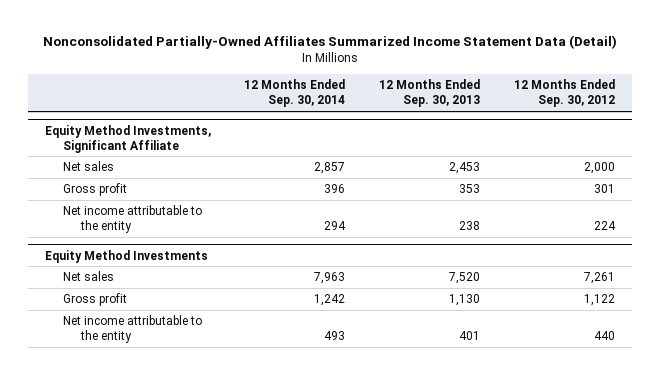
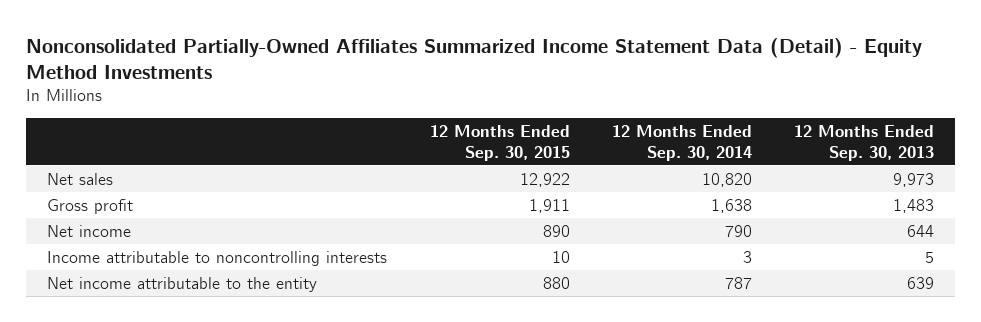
[42,35,617,50] Nonconsolidated Partially-Owned Affiliates Summarized Income Statement Data (Detail) -> [26,37,923,79] Nonconsolidated Partially-Owned Affiliates Summarized Income Statement Data (Detail) - Equity Method Investments
[513,79,615,108] 12 Months Ended Sep. 30, 2012 -> none
none -> [429,124,570,161] 12 Months Ended Sep. 30, 2015
[44,124,211,153] Equity Method Investments, Significant Affiliate -> none
[44,249,208,263] Equity Method Investments -> none
[63,271,115,282] Net sales -> none
[63,293,128,307] Gross profit -> none
[63,315,203,344] Net income attributable to the entity -> none
[314,162,346,175] 2,857 -> [701,172,752,187] 10,820
[449,162,481,175] 2,453 -> [892,172,934,187] 9,973
[324,184,346,194] 396 -> [710,198,752,213] 1,638
[459,184,481,194] 353 -> [892,198,934,213] 1,483
none -> [47,224,132,237] Net income
none -> [47,250,388,266] Income attributable to noncontrolling interests
[324,221,347,231] 294 -> [724,276,752,289] 787
[459,221,481,231] 238 -> [906,276,934,289] 639

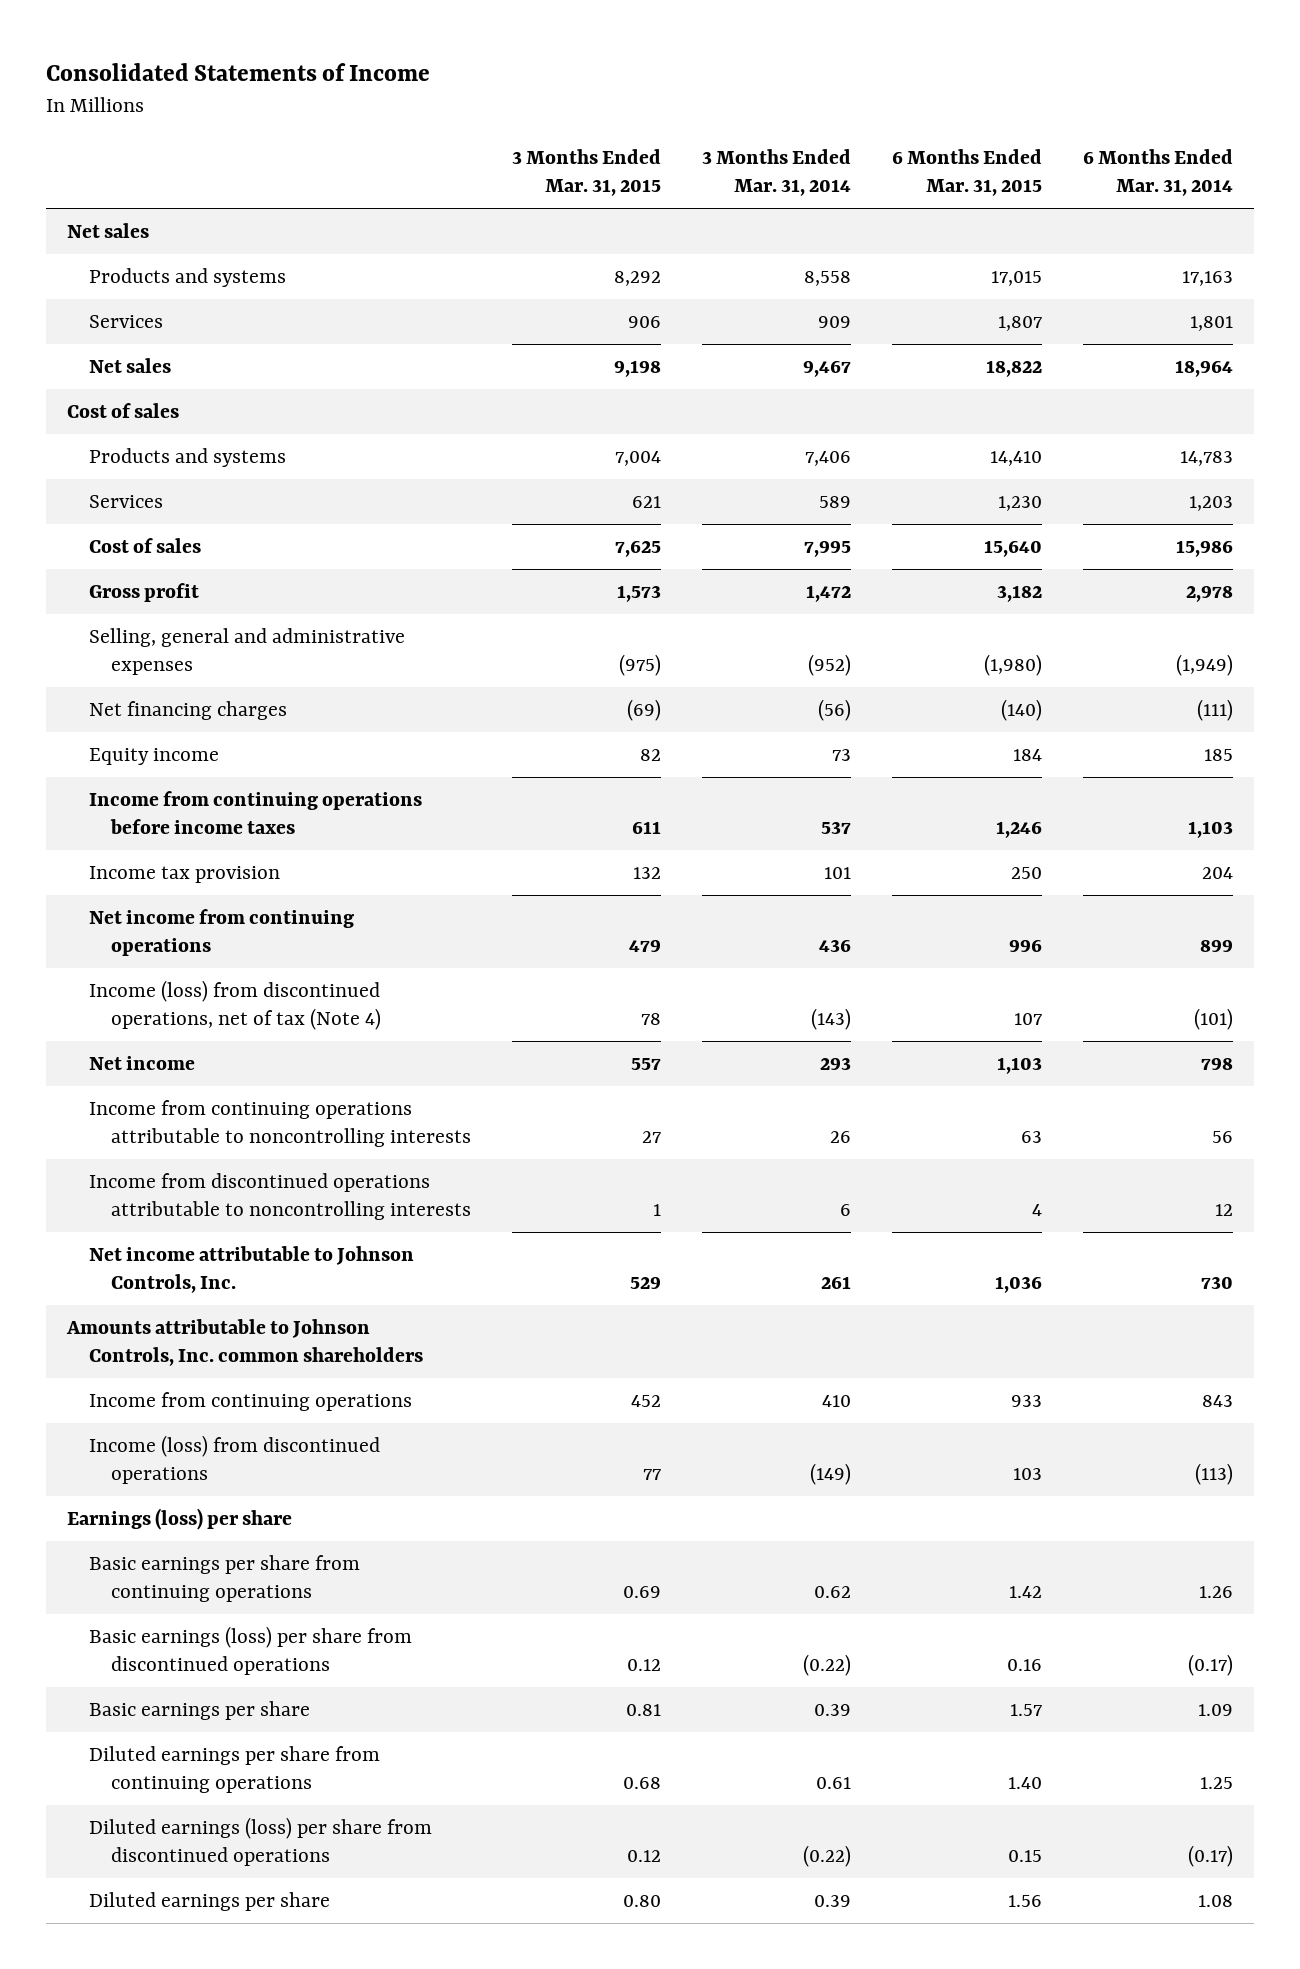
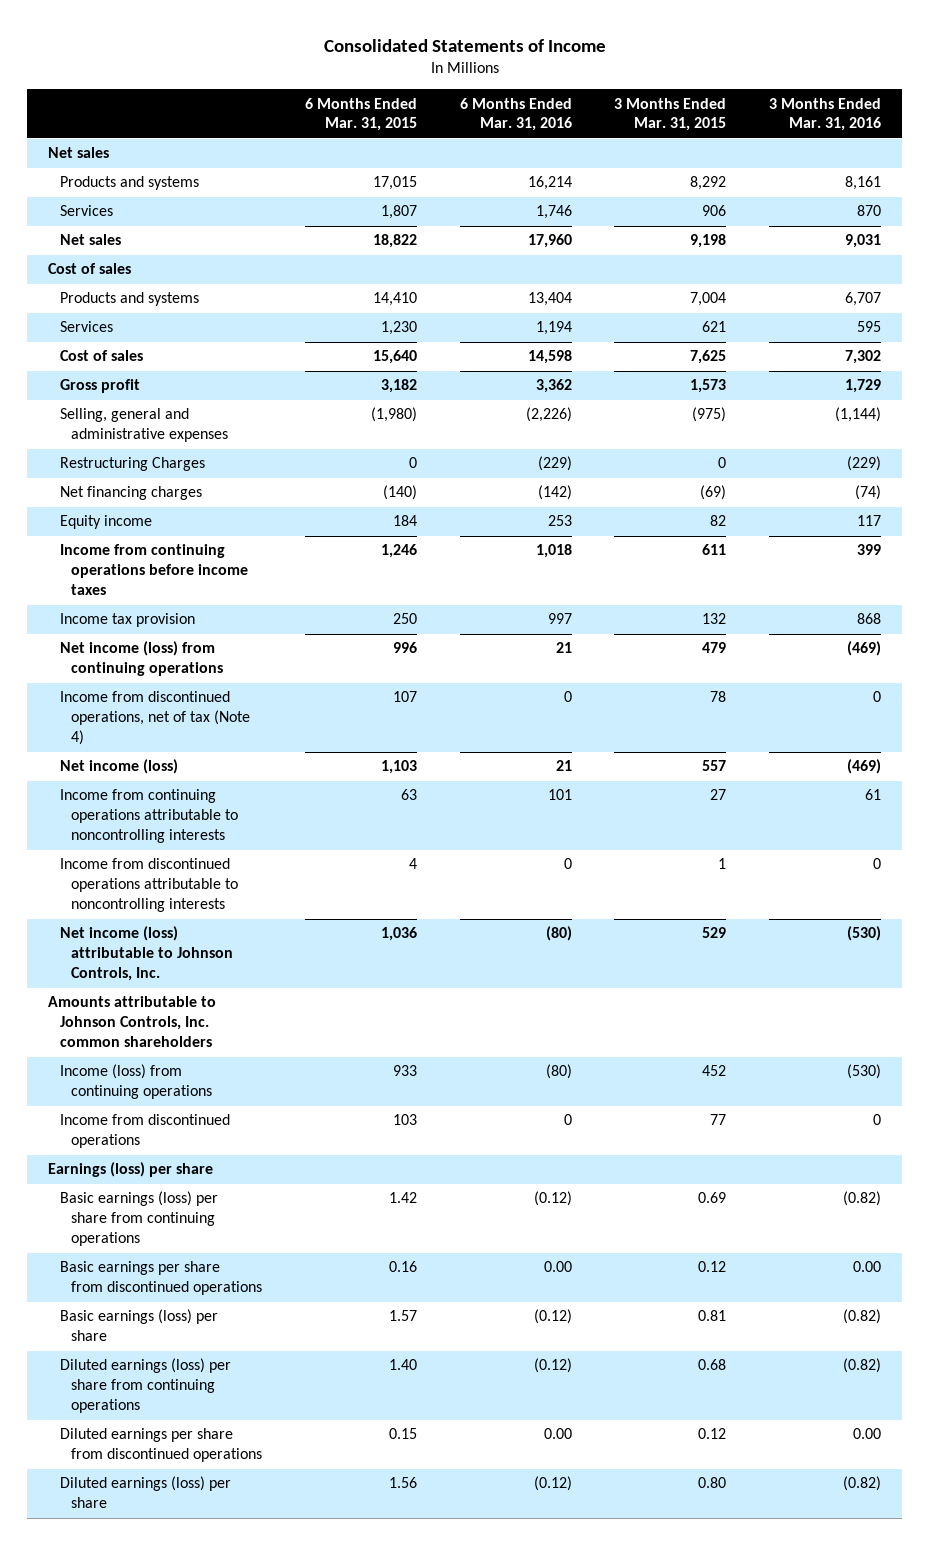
[701,149,851,197] 3 Months Ended Mar. 31, 2014 -> none
[1083,149,1234,197] 6 Months Ended Mar. 31, 2014 -> none
none -> [459,97,572,132] 6 Months Ended Mar. 31, 2016
none -> [768,97,881,132] 3 Months Ended Mar. 31, 2016
none -> [59,457,205,472] Restructuring Charges
[88,908,354,957] Net income from continuing operations -> [59,641,224,677] Net income (loss) from continuing operations
[88,979,381,1031] Income (loss) from discontinued operations, net of tax (Note 4) -> [59,691,251,746] Income from discontinued operations, net of tax (Note 4)
[88,1055,195,1070] Net income -> [59,759,178,775] Net income (loss)
[88,1245,414,1294] Net income attributable to Johnson Controls, Inc. -> [59,926,234,982] Net income (loss) attributable to Johnson Controls, Inc.
[88,1391,412,1411] Income from continuing operations -> [59,1064,213,1100] Income (loss) from continuing operations
[88,1434,380,1485] Income (loss) from discontinued operations -> [59,1114,230,1149] Income from discontinued operations
[88,1554,360,1603] Basic earnings per share from continuing operations -> [59,1191,218,1247] Basic earnings (loss) per share from continuing operations
[88,1625,412,1676] Basic earnings (loss) per share from discontinued operations -> [59,1261,263,1296] Basic earnings per share from discontinued operations
[88,1700,310,1720] Basic earnings per share -> [59,1309,218,1342] Basic earnings (loss) per share
[88,1745,380,1794] Diluted earnings per share from continuing operations -> [59,1358,231,1414] Diluted earnings (loss) per share from continuing operations
[88,1816,432,1867] Diluted earnings (loss) per share from discontinued operations -> [59,1428,263,1463] Diluted earnings per share from discontinued operations
[88,1891,330,1911] Diluted earnings per share -> [59,1476,231,1509] Diluted earnings (loss) per share

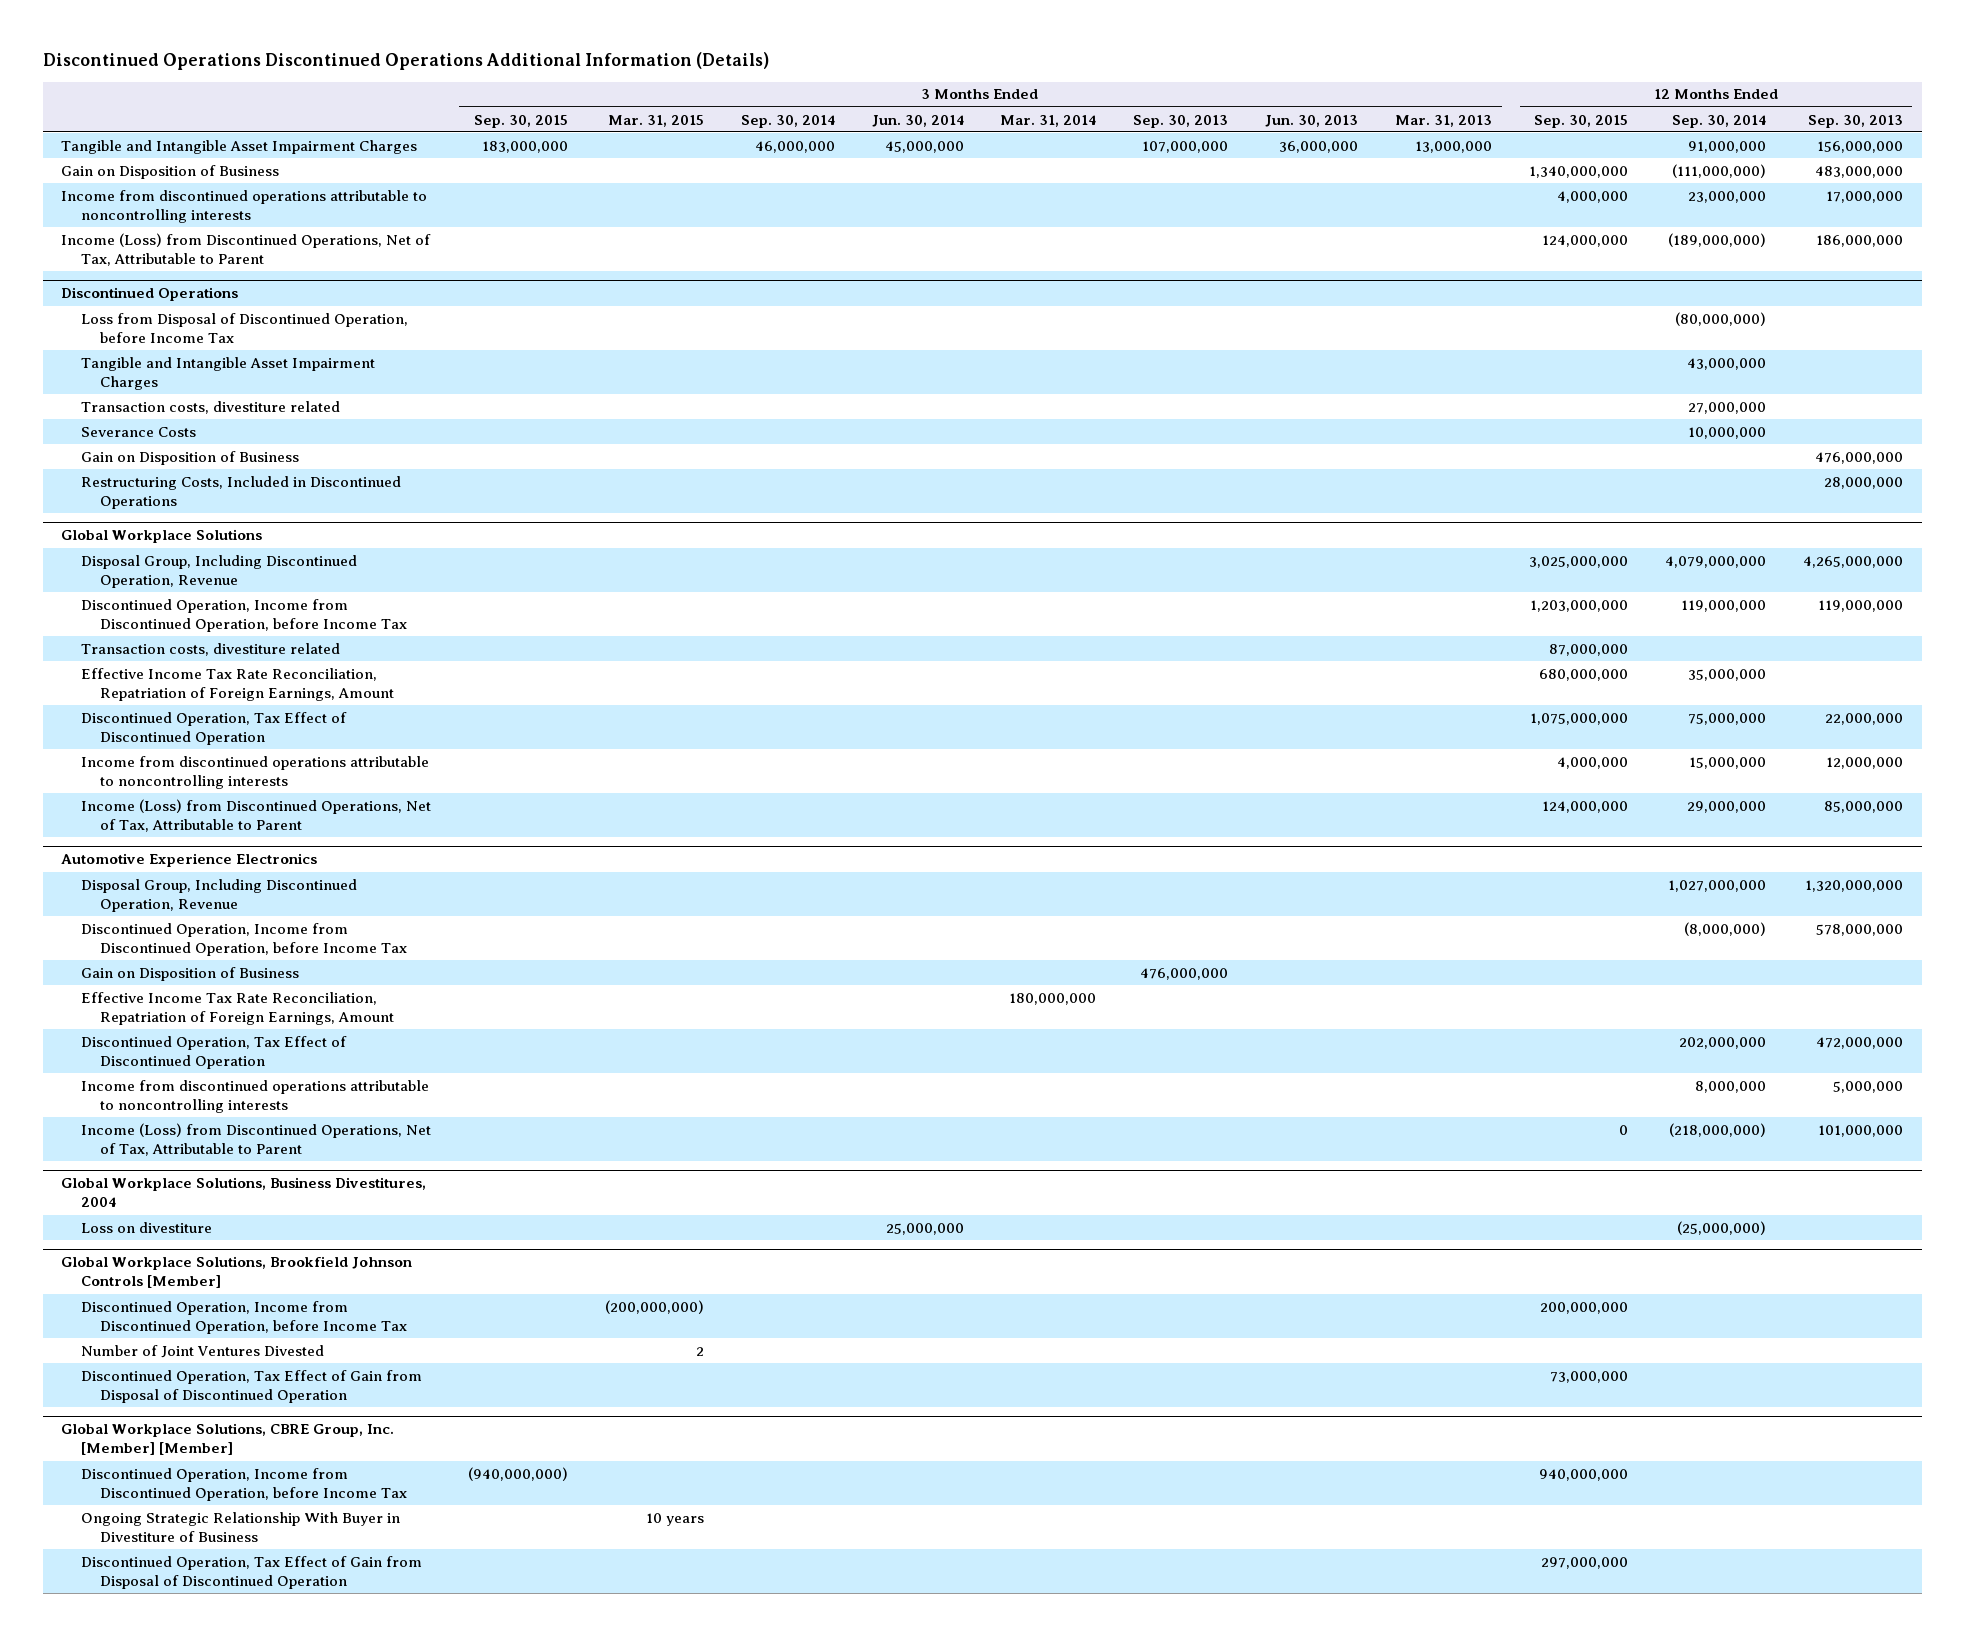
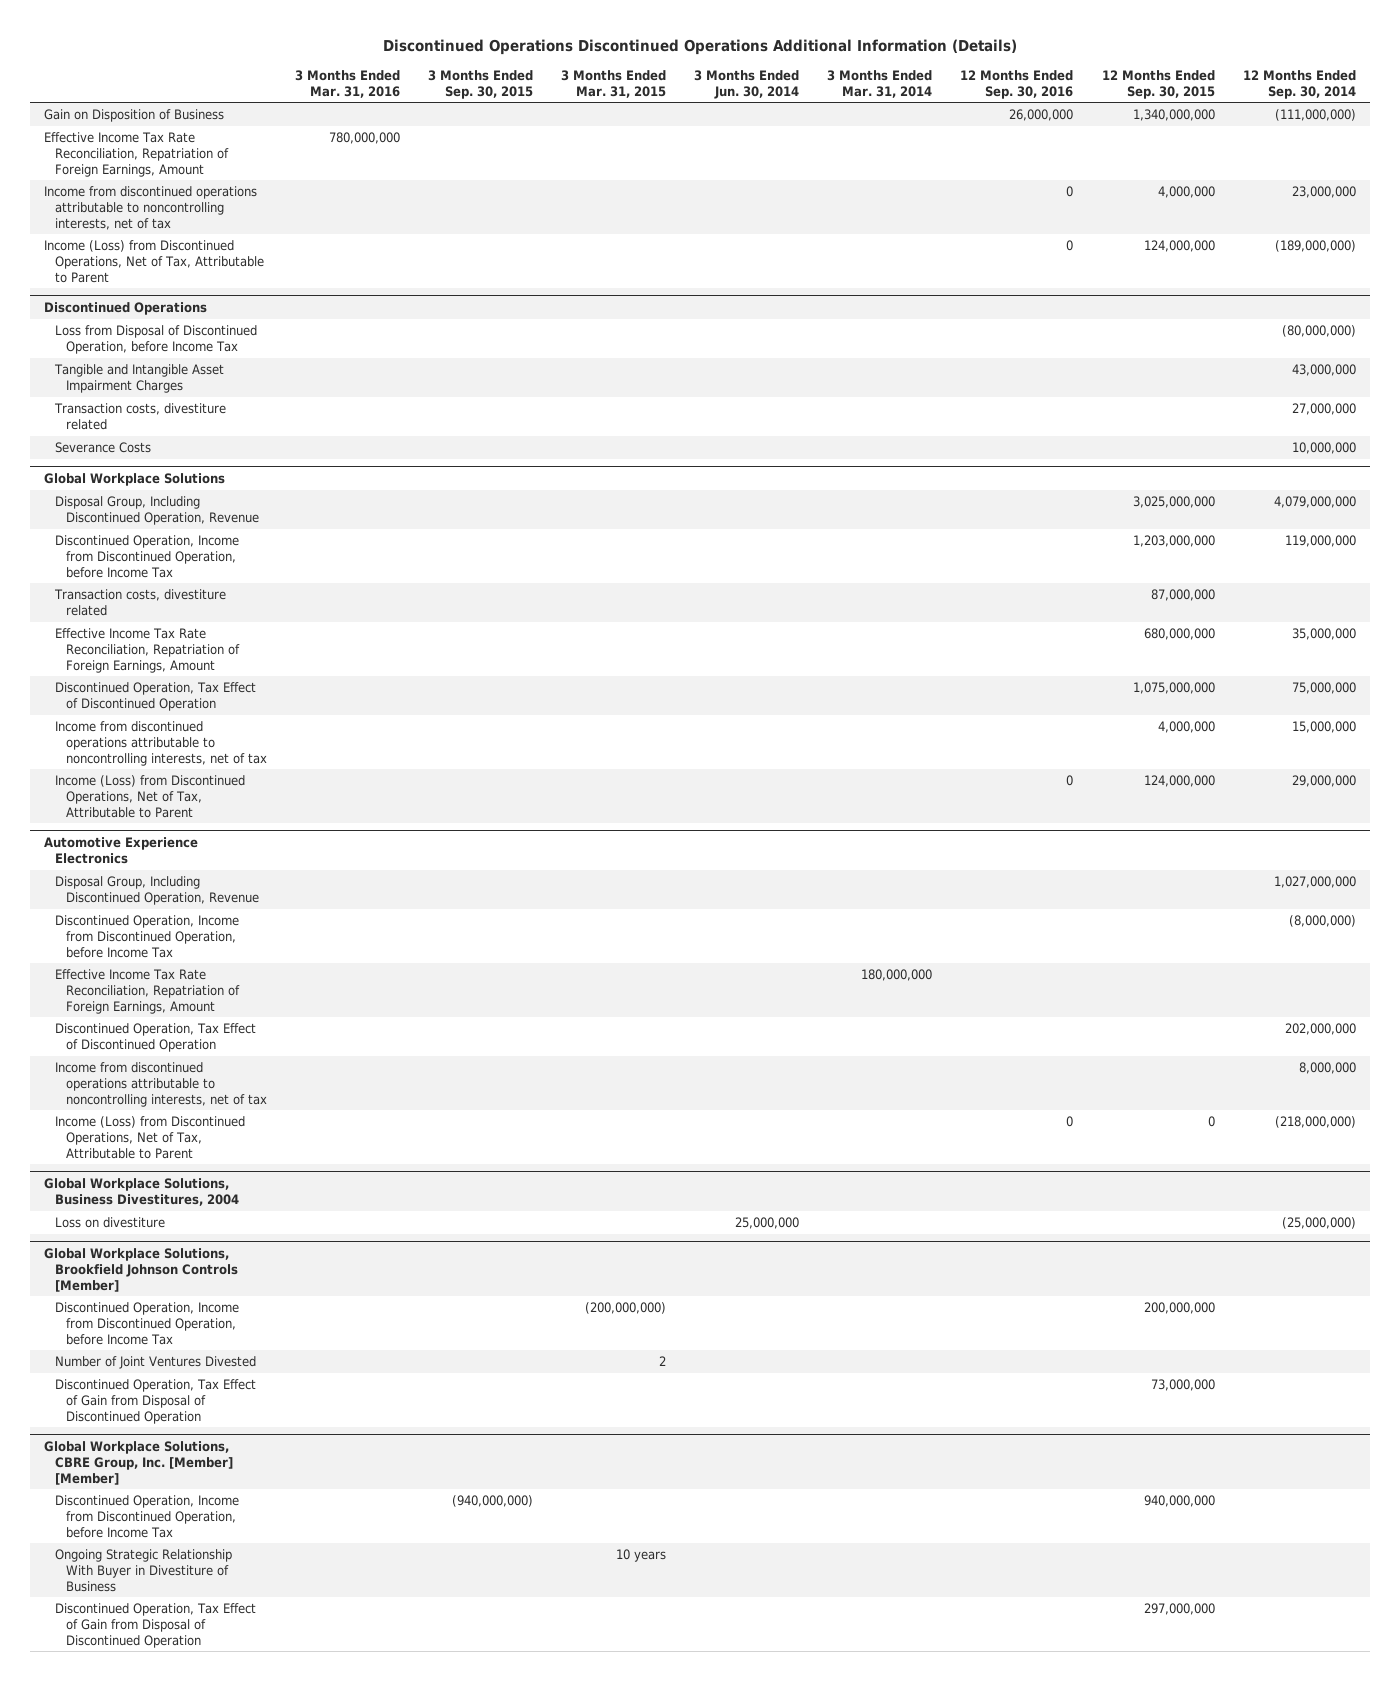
[740,114,835,128] Sep. 30, 2014 -> none
[1133,114,1229,128] Sep. 30, 2013 -> none
[1265,114,1359,127] Jun. 30, 2013 -> none
[1395,114,1493,127] Mar. 31, 2013 -> none
[1808,114,1904,128] Sep. 30, 2013 -> none
none -> [294,70,400,98] 3 Months Ended Mar. 31, 2016
none -> [960,70,1074,99] 12 Months Ended Sep. 30, 2016
[61,139,418,154] Tangible and Intangible Asset Impairment Charges -> none
none -> [44,132,229,177] Effective Income Tax Rate Reconciliation, Repatriation of Foreign Earnings, Amount
[61,189,428,223] Income from discontinued operations attributable to noncontrolling interests -> [44,186,258,230] Income from discontinued operations attributable to noncontrolling interests, net of tax
[80,450,299,465] Gain on Disposition of Business -> none
[80,475,401,509] Restructuring Costs, Included in Discontinued Operations -> none
[80,755,429,789] Income from discontinued operations attributable to noncontrolling interests -> [54,721,267,766] Income from discontinued operations attributable to noncontrolling interests, net of tax
[80,966,299,981] Gain on Disposition of Business -> none
[80,1079,429,1113] Income from discontinued operations attributable to noncontrolling interests -> [54,1062,267,1107] Income from discontinued operations attributable to noncontrolling interests, net of tax

